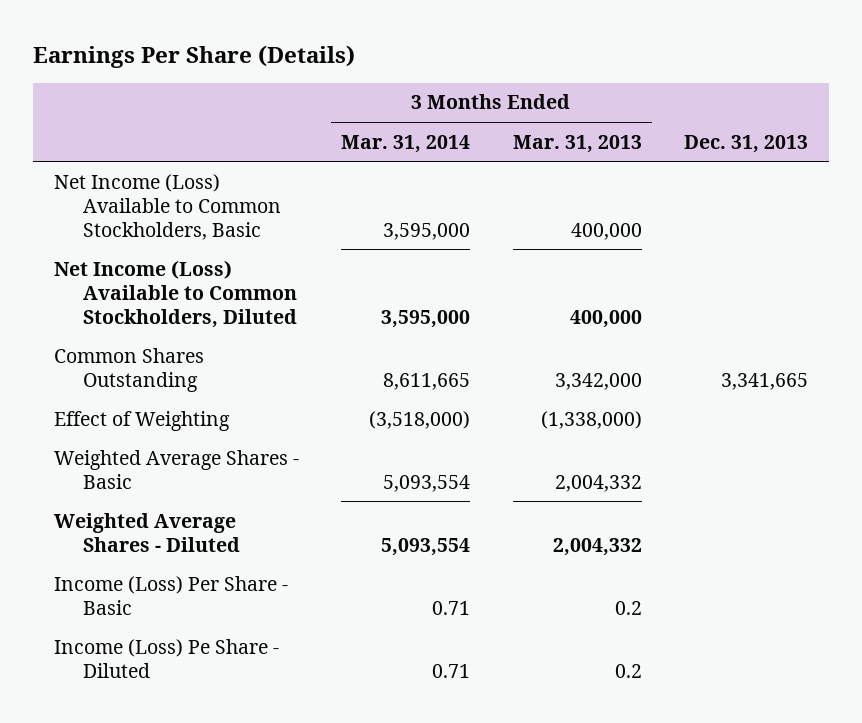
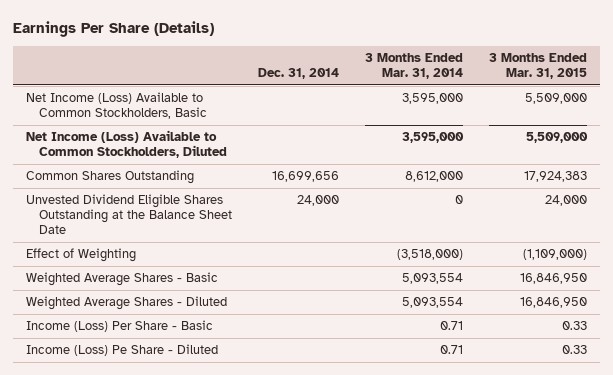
[512,134,642,153] Mar. 31, 2013 -> none
[683,134,808,153] Dec. 31, 2013 -> none
none -> [257,67,339,79] Dec. 31, 2014
none -> [488,52,587,79] 3 Months Ended Mar. 31, 2015
[383,372,471,390] 8,611,665 -> [404,171,463,183] 8,612,000
none -> [26,194,232,235] Unvested Dividend Eligible Shares Outstanding at the Balance Sheet Date

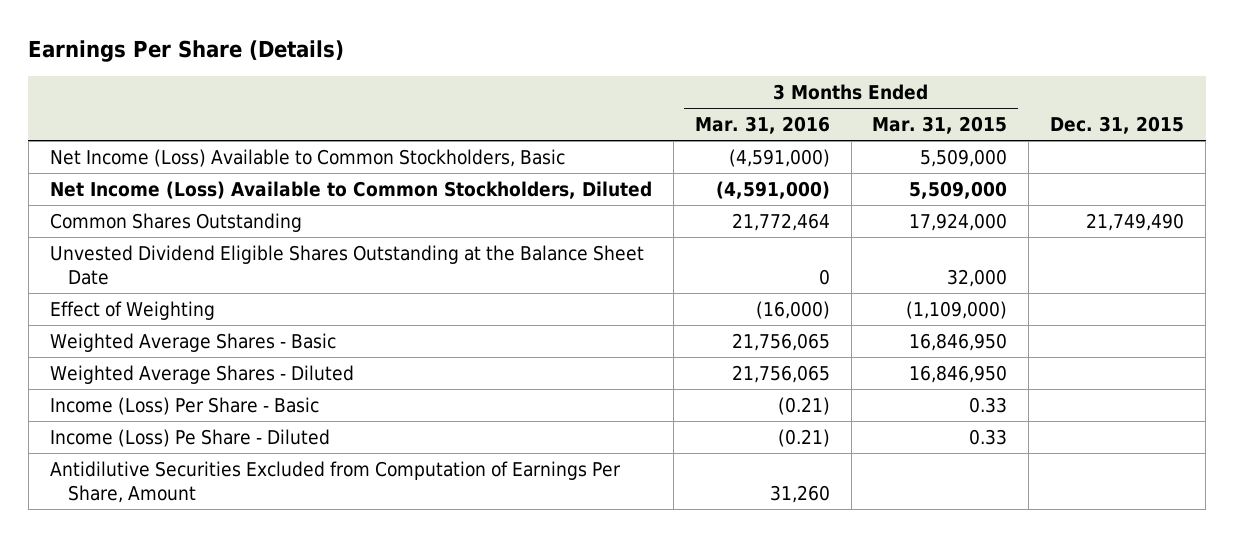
[257,67,339,79] Dec. 31, 2014 -> none
[364,52,463,79] 3 Months Ended Mar. 31, 2014 -> none
none -> [694,115,830,134] Mar. 31, 2016
none -> [1050,115,1185,134] Dec. 31, 2015
[523,171,587,183] 17,924,383 -> [909,212,1008,231] 17,924,000
[544,195,587,207] 24,000 -> [947,268,1008,287] 32,000
none -> [49,460,621,503] Antidilutive Securities Excluded from Computation of Earnings Per Share, Amount

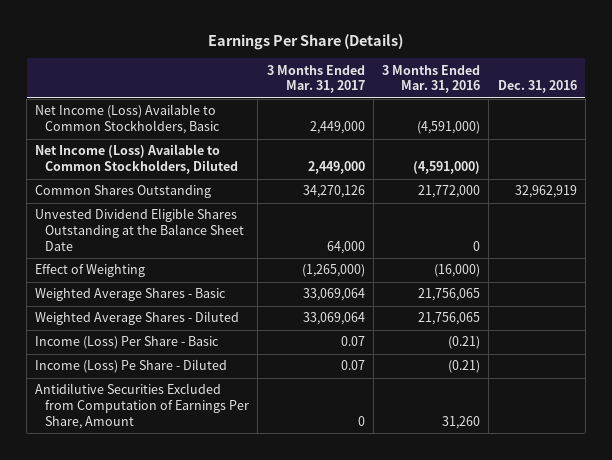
[872,115,1008,134] Mar. 31, 2015 -> none
[1050,115,1185,134] Dec. 31, 2015 -> none
none -> [266,64,365,94] 3 Months Ended Mar. 31, 2017
none -> [497,80,577,94] Dec. 31, 2016
[731,212,830,231] 21,772,464 -> [418,185,481,199] 21,772,000

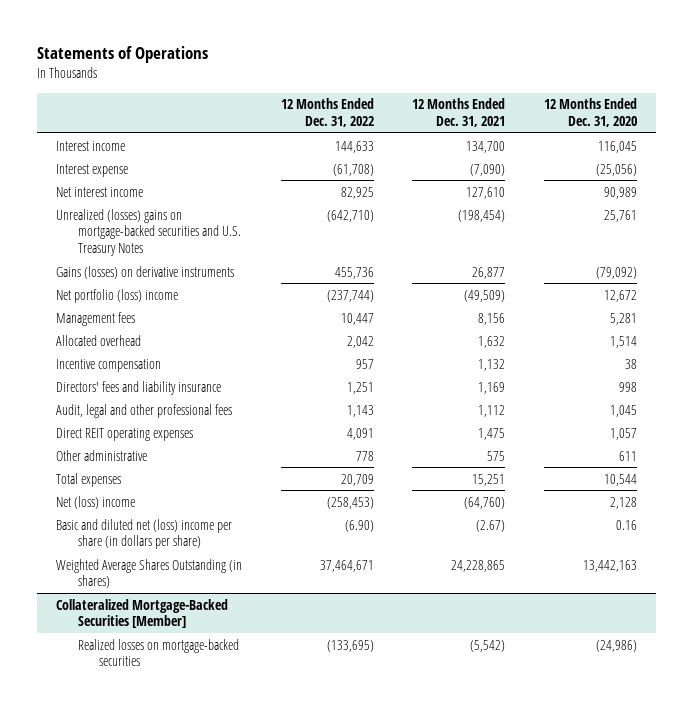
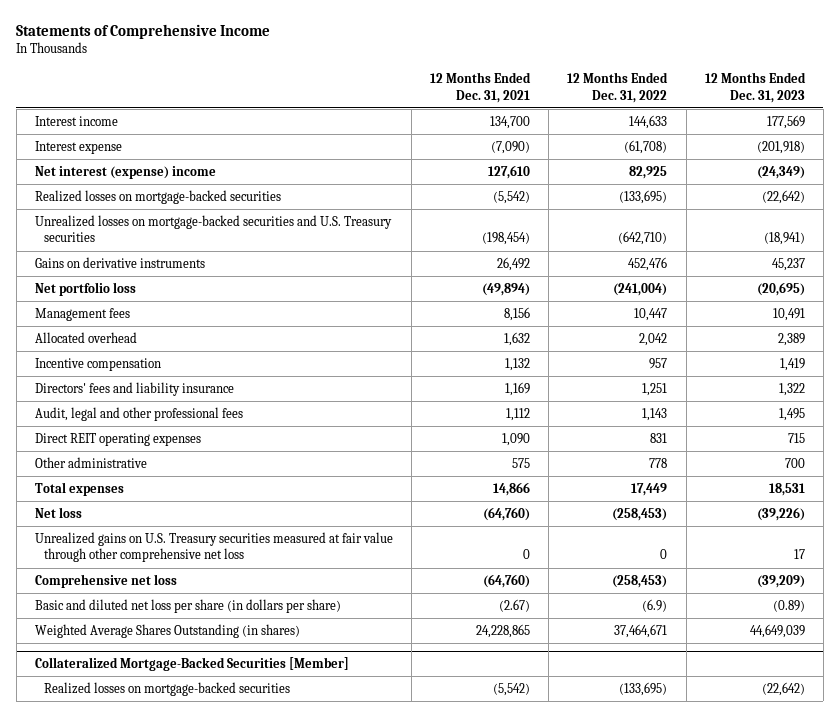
[37,46,209,64] Statements of Operations -> [16,24,271,40] Statements of Comprehensive Income
[543,98,637,128] 12 Months Ended Dec. 31, 2020 -> none
none -> [704,72,806,103] 12 Months Ended Dec. 31, 2023
[56,186,144,197] Net interest income -> [34,165,216,179] Net interest (expense) income
none -> [34,189,281,204] Realized losses on mortgage-backed securities
[56,208,241,257] Unrealized (losses) gains on mortgage-backed securities and U.S. Treasury Notes -> [34,214,392,243] Unrealized losses on mortgage-backed securities and U.S. Treasury securities
[56,265,235,279] Gains (losses) on derivative instruments -> [34,256,205,268] Gains on derivative instruments
[334,266,374,279] 455,736 -> [628,256,668,271] 452,476
[472,266,506,279] 26,877 -> [497,256,531,271] 26,492
[56,288,179,303] Net portfolio (loss) income -> [34,281,136,296] Net portfolio loss
[326,289,374,302] (237,744) -> [613,282,668,296] (241,004)
[464,289,506,302] (49,509) -> [482,282,531,296] (49,894)
[346,427,374,440] 4,091 -> [650,432,668,443] 831
[478,427,506,440] 1,475 -> [502,432,531,446] 1,090
[340,473,374,486] 20,709 -> [631,482,668,496] 17,449
[472,473,506,486] 15,251 -> [493,481,531,496] 14,866
[56,495,136,509] Net (loss) income -> [34,506,82,518] Net loss
none -> [34,531,393,563] Unrealized gains on U.S. Treasury securities measured at fair value through other comprehensive net loss
none -> [34,573,177,588] Comprehensive net loss
[56,518,233,550] Basic and diluted net (loss) income per share (in dollars per share) -> [34,598,341,613] Basic and diluted net loss per share (in dollars per share)
[344,519,374,532] (6.90) -> [642,598,668,612] (6.9)

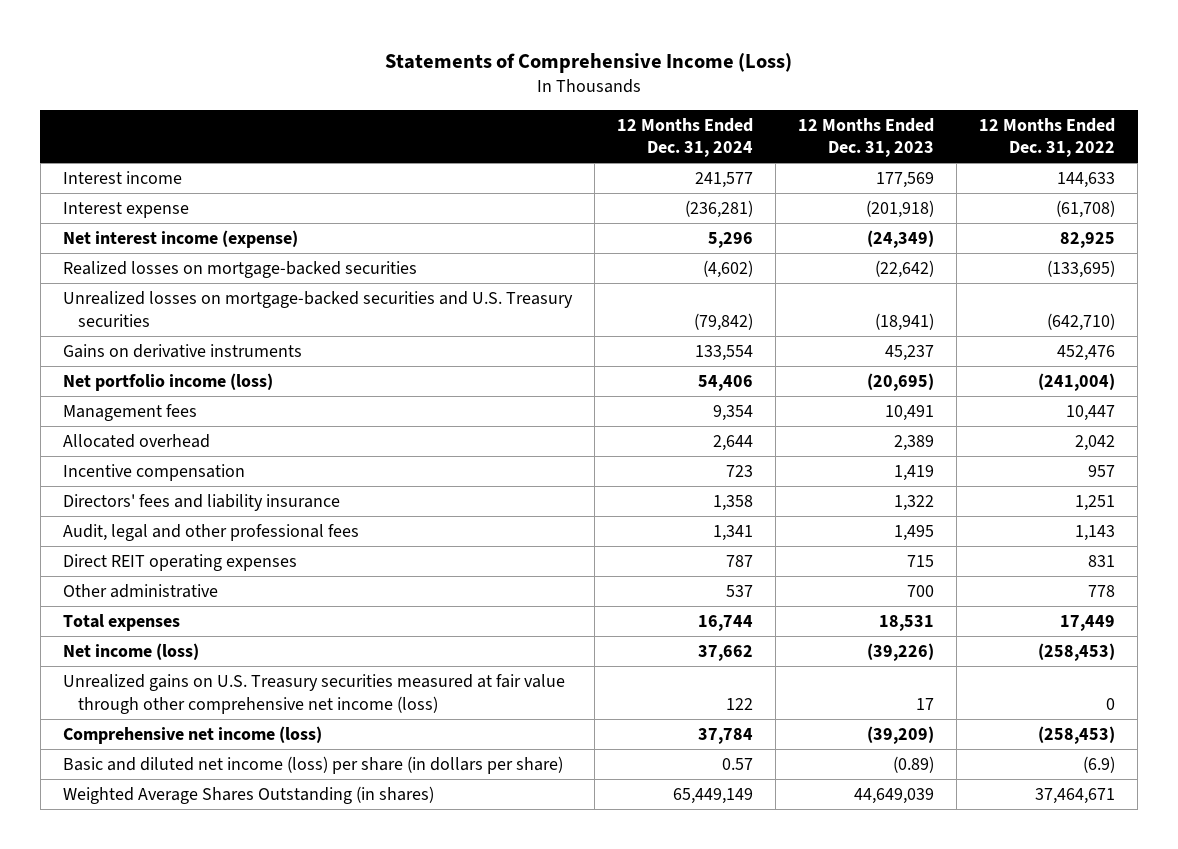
[16,24,271,40] Statements of Comprehensive Income -> [384,52,792,73] Statements of Comprehensive Income (Loss)
[430,72,532,103] 12 Months Ended Dec. 31, 2021 -> none
none -> [616,117,753,158] 12 Months Ended Dec. 31, 2024
[34,165,216,179] Net interest (expense) income -> [62,229,298,248] Net interest income (expense)
[34,281,136,296] Net portfolio loss -> [62,372,273,391] Net portfolio income (loss)
[34,506,82,518] Net loss -> [62,642,199,660] Net income (loss)
[34,531,393,563] Unrealized gains on U.S. Treasury securities measured at fair value through other comprehensive net loss -> [62,673,565,714] Unrealized gains on U.S. Treasury securities measured at fair value through other comprehensive net income (loss)
[34,573,177,588] Comprehensive net loss -> [62,725,322,744] Comprehensive net income (loss)
[34,598,341,613] Basic and diluted net loss per share (in dollars per share) -> [62,755,563,774] Basic and diluted net income (loss) per share (in dollars per share)
[34,657,349,672] Collateralized Mortgage-Backed Securities [Member] -> none
[44,681,291,696] Realized losses on mortgage-backed securities -> none

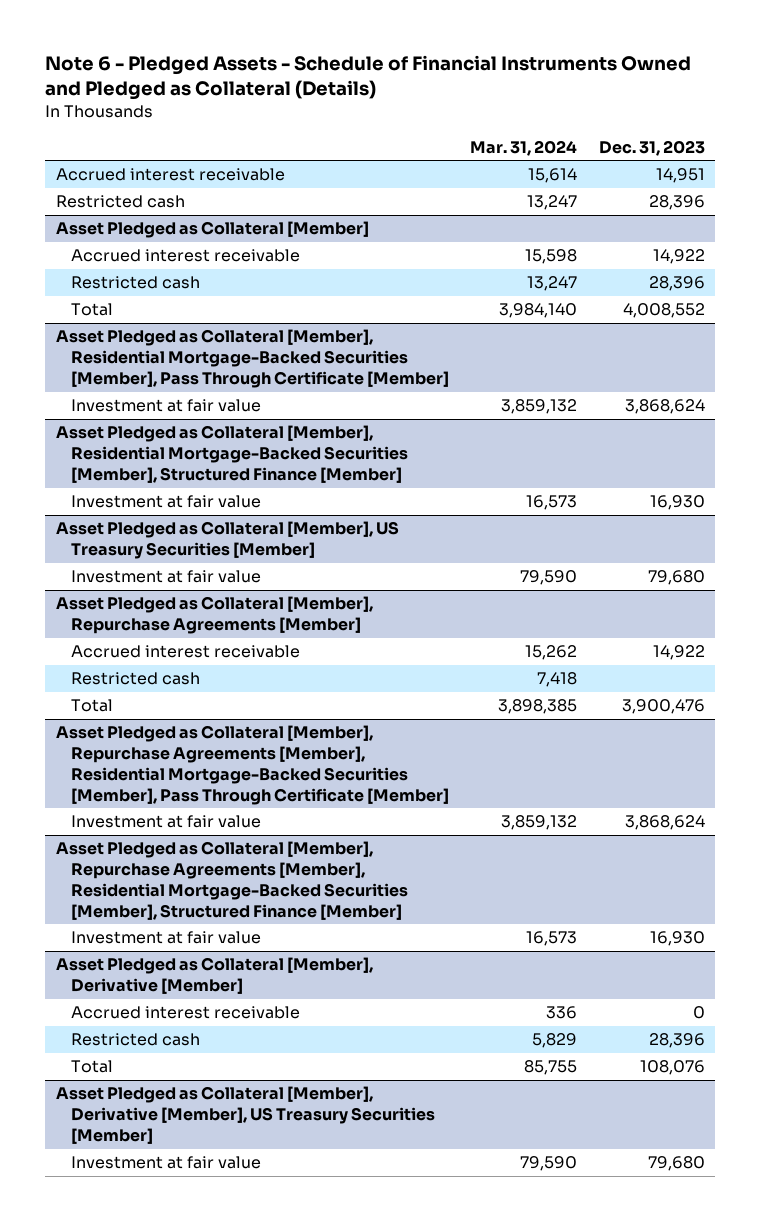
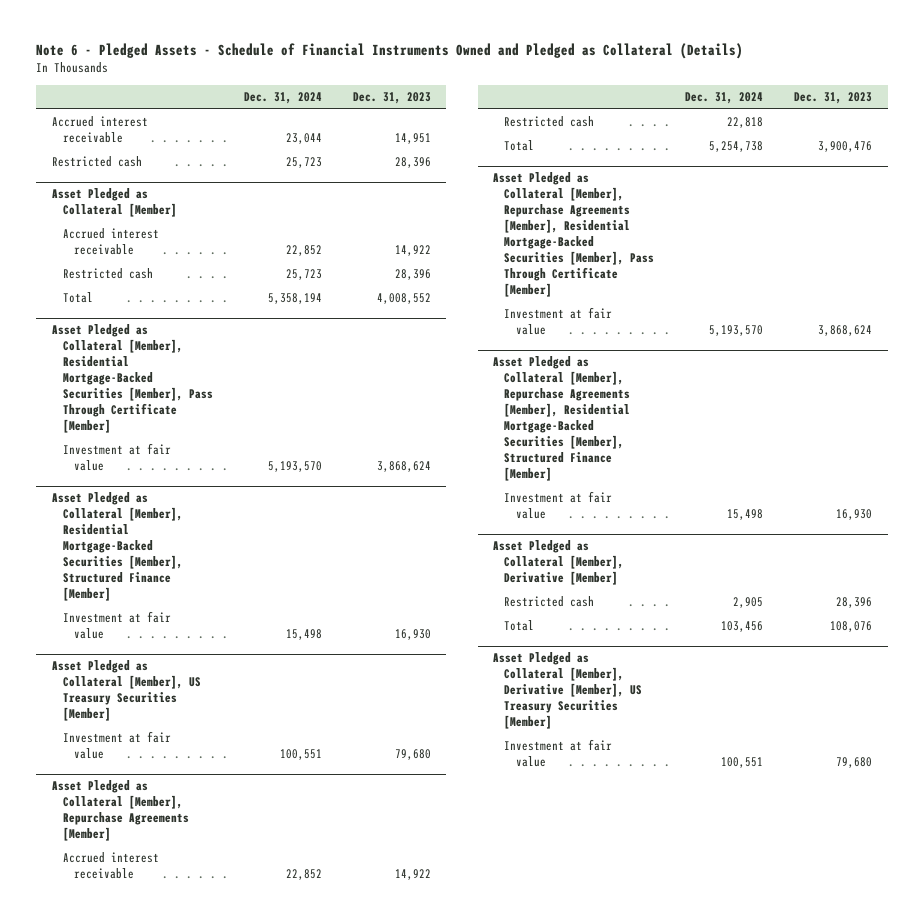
[470,139,578,156] Mar. 31, 2024 -> none
none -> [243,92,322,105] Dec. 31, 2024
[70,1006,300,1020] Accrued interest receivable -> none

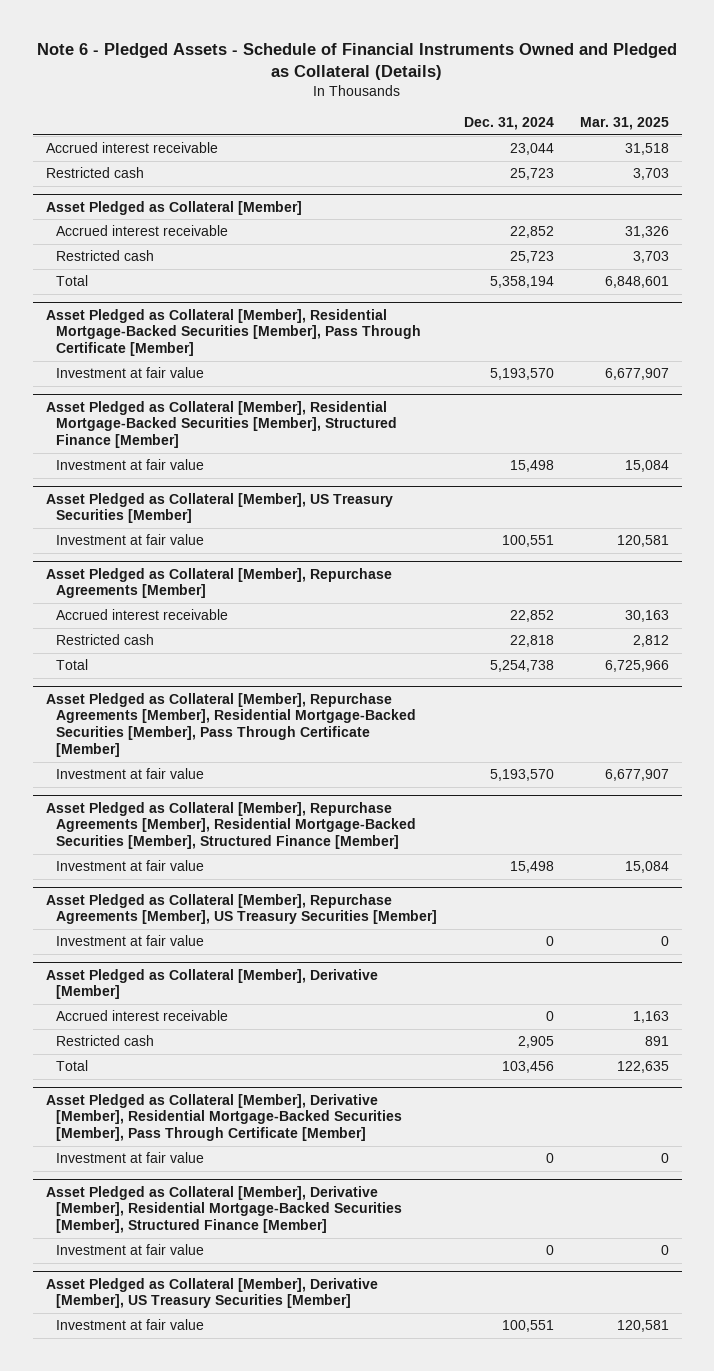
[352,92,431,105] Dec. 31, 2023 -> none
none -> [579,117,669,131] Mar. 31, 2025
none -> [45,893,438,925] Asset Pledged as Collateral [Member], Repurchase Agreements [Member], US Treasury Securities [Member]
none -> [56,935,205,947] Investment at fair value
none -> [56,1010,229,1022] Accrued interest receivable
none -> [45,1093,403,1142] Asset Pledged as Collateral [Member], Derivative [Member], Residential Mortgage-Backed Securities [Member], Pass Through Certificate [Member]
none -> [56,1152,205,1164] Investment at fair value
none -> [45,1185,403,1234] Asset Pledged as Collateral [Member], Derivative [Member], Residential Mortgage-Backed Securities [Member], Structured Finance [Member]
none -> [56,1244,205,1256] Investment at fair value

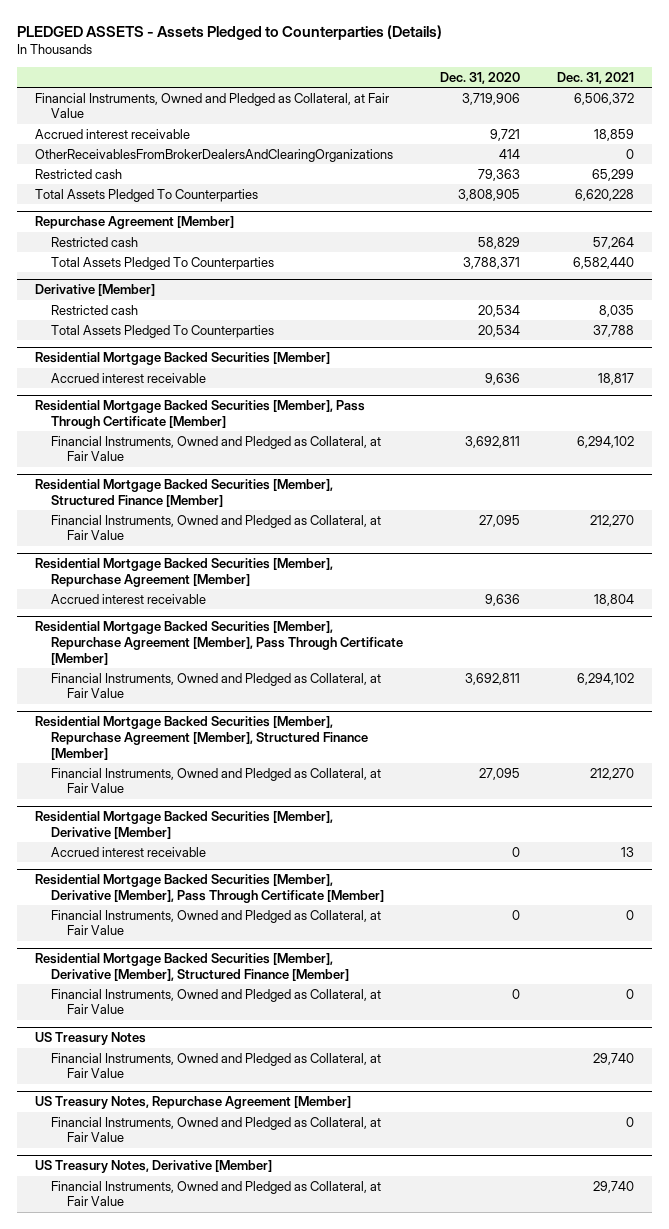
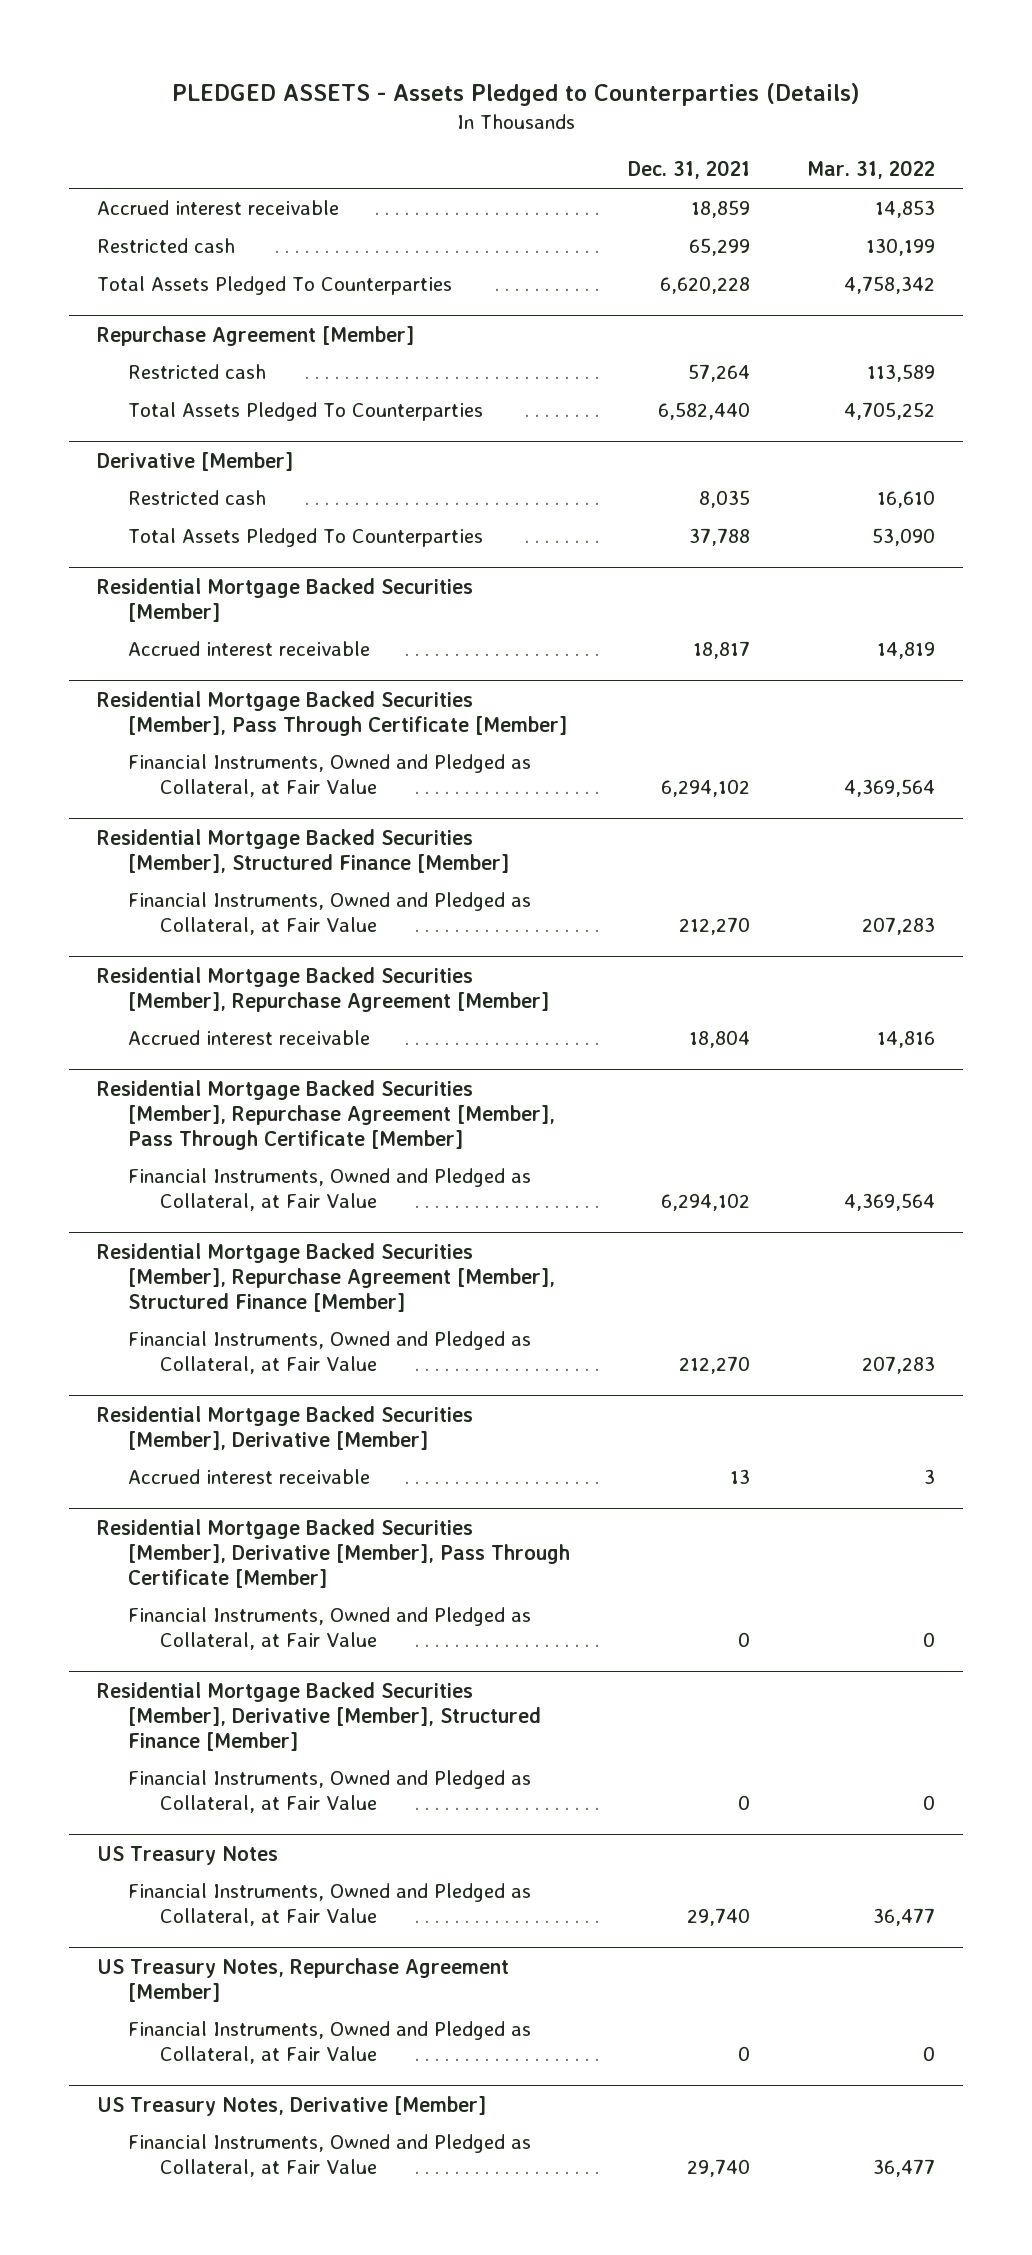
[439,71,520,84] Dec. 31, 2020 -> none
none -> [806,160,935,180] Mar. 31, 2022
[34,92,389,119] Financial Instruments, Owned and Pledged as Collateral, at Fair Value -> none
[34,148,393,162] OtherReceivablesFromBrokerDealersAndClearingOrganizations -> none

